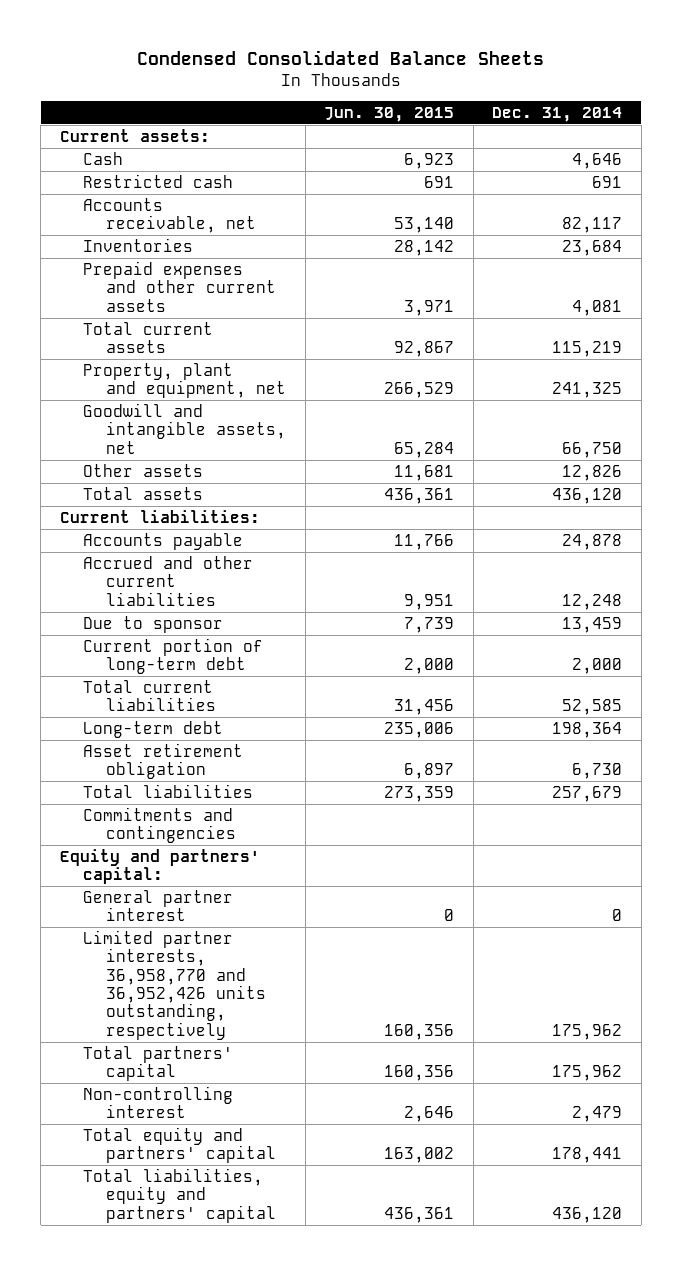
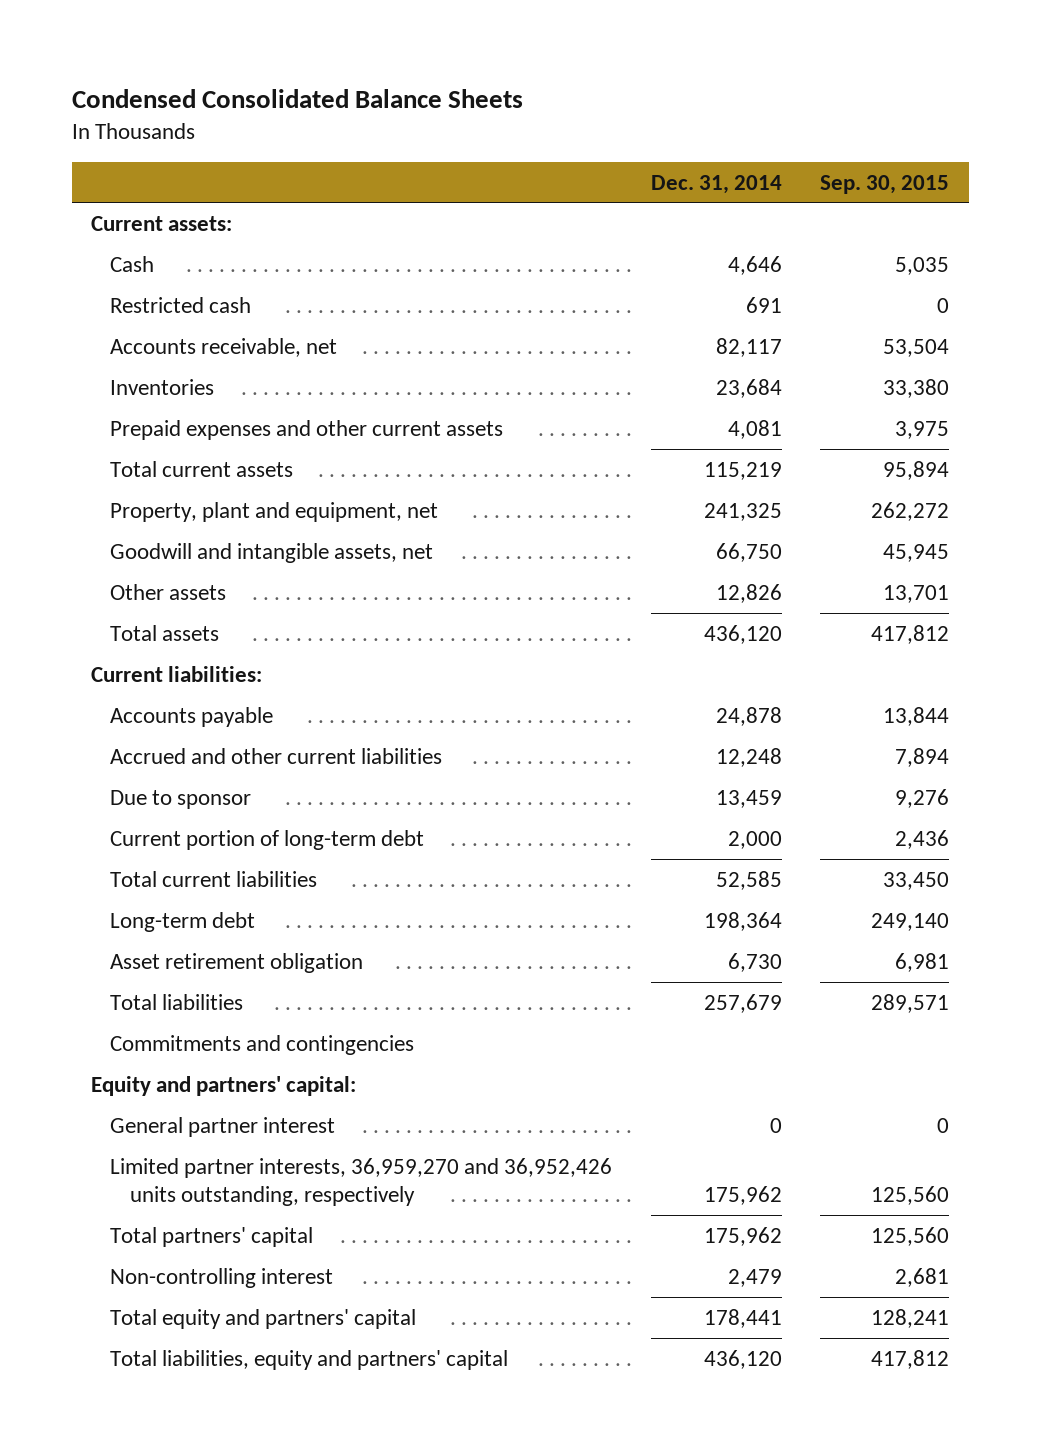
[324,106,455,122] Jun. 30, 2015 -> none
none -> [820,174,950,194] Sep. 30, 2015
[82,929,266,1040] Limited partner interests, 36,958,770 and 36,952,426 units outstanding, respectively -> [110,1157,613,1207] Limited partner interests, 36,959,270 and 36,952,426 units outstanding, respectively

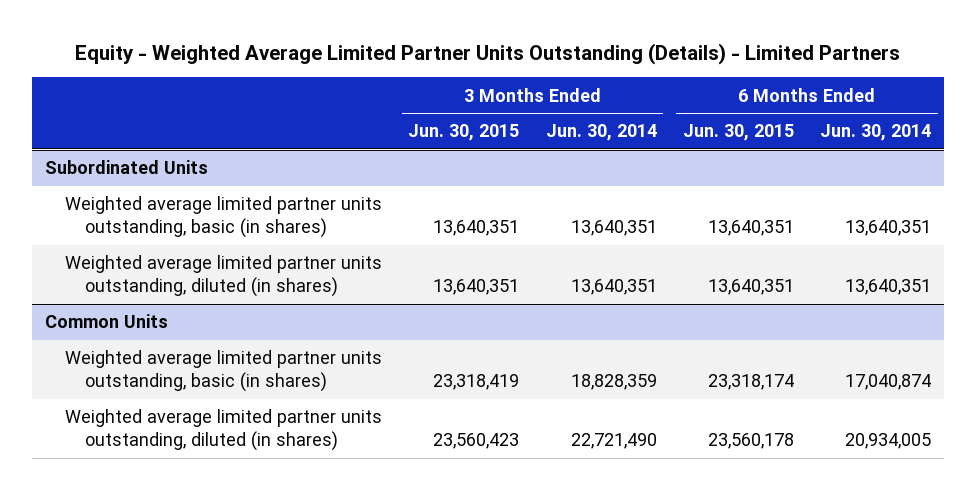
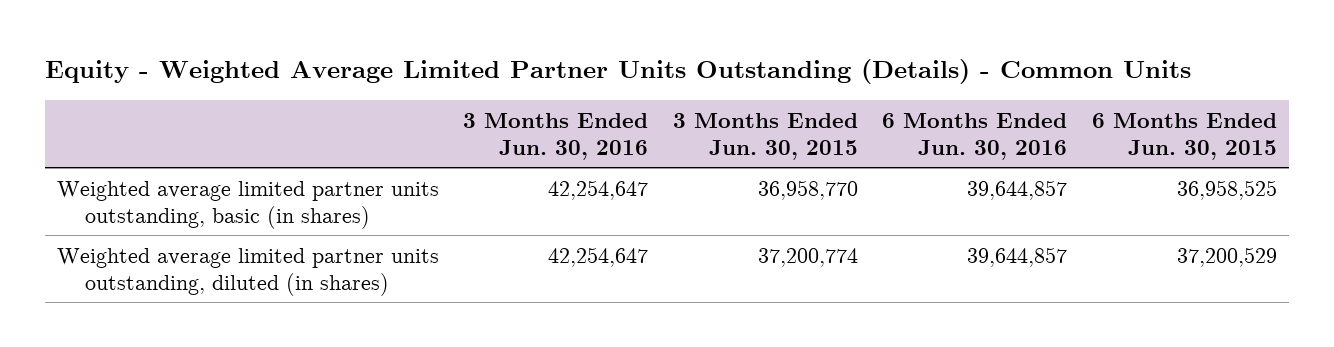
[75,42,901,65] Equity - Weighted Average Limited Partner Units Outstanding (Details) - Limited Partners -> [44,59,1191,85] Equity - Weighted Average Limited Partner Units Outstanding (Details) - Common Units
[545,124,657,142] Jun. 30, 2014 -> none
[820,124,932,142] Jun. 30, 2014 -> none
none -> [463,112,649,160] 3 Months Ended Jun. 30, 2016
none -> [882,112,1068,160] 6 Months Ended Jun. 30, 2016
[45,160,209,175] Subordinated Units -> none
[45,314,169,329] Common Units -> none
[65,350,383,393] Weighted average limited partner units outstanding, basic (in shares) -> none
[65,409,383,452] Weighted average limited partner units outstanding, diluted (in shares) -> none
[433,220,520,237] 13,640,351 -> [757,179,858,200] 36,958,770
[707,220,794,237] 13,640,351 -> [1177,179,1278,200] 36,958,525
[433,279,520,296] 13,640,351 -> [757,247,858,267] 37,200,774
[707,279,794,296] 13,640,351 -> [1177,246,1278,267] 37,200,529

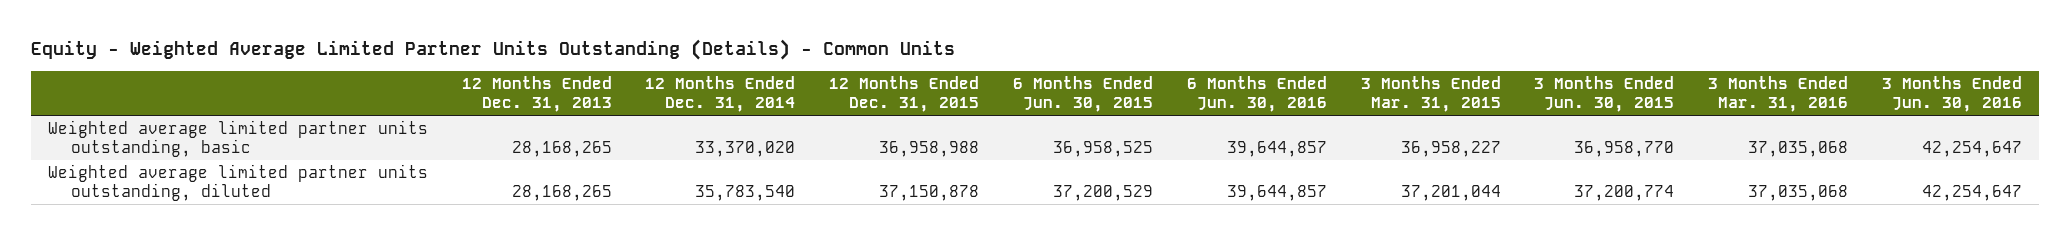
none -> [461,76,612,113] 12 Months Ended Dec. 31, 2013
none -> [645,76,796,113] 12 Months Ended Dec. 31, 2014
none -> [829,76,980,113] 12 Months Ended Dec. 31, 2015
none -> [1360,76,1501,113] 3 Months Ended Mar. 31, 2015
none -> [1708,76,1849,113] 3 Months Ended Mar. 31, 2016
[56,180,439,229] Weighted average limited partner units outstanding, basic (in shares) -> [47,119,428,158] Weighted average limited partner units outstanding, basic
[56,247,439,296] Weighted average limited partner units outstanding, diluted (in shares) -> [47,163,428,202] Weighted average limited partner units outstanding, diluted

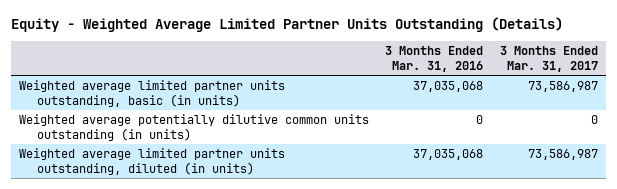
[30,39,955,61] Equity - Weighted Average Limited Partner Units Outstanding (Details) - Common Units -> [10,17,563,33] Equity - Weighted Average Limited Partner Units Outstanding (Details)
[461,76,612,113] 12 Months Ended Dec. 31, 2013 -> none
[645,76,796,113] 12 Months Ended Dec. 31, 2014 -> none
[829,76,980,113] 12 Months Ended Dec. 31, 2015 -> none
[1012,76,1153,113] 6 Months Ended Jun. 30, 2015 -> none
[1186,76,1327,113] 6 Months Ended Jun. 30, 2016 -> none
[1360,76,1501,113] 3 Months Ended Mar. 31, 2015 -> none
[1534,76,1675,113] 3 Months Ended Jun. 30, 2015 -> none
[1881,76,2022,113] 3 Months Ended Jun. 30, 2016 -> none
none -> [499,45,598,73] 3 Months Ended Mar. 31, 2017
[47,119,428,158] Weighted average limited partner units outstanding, basic -> [19,79,286,107] Weighted average limited partner units outstanding, basic (in units)
none -> [19,113,370,141] Weighted average potentially dilutive common units outstanding (in units)
[47,163,428,202] Weighted average limited partner units outstanding, diluted -> [19,147,286,175] Weighted average limited partner units outstanding, diluted (in units)

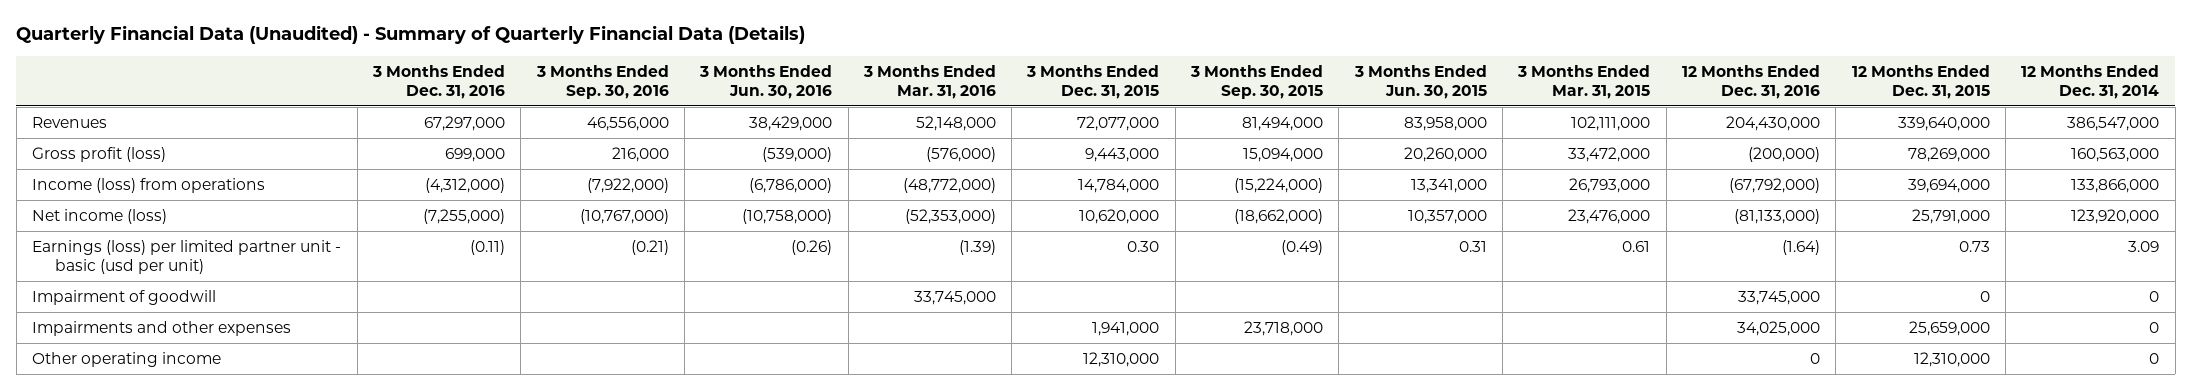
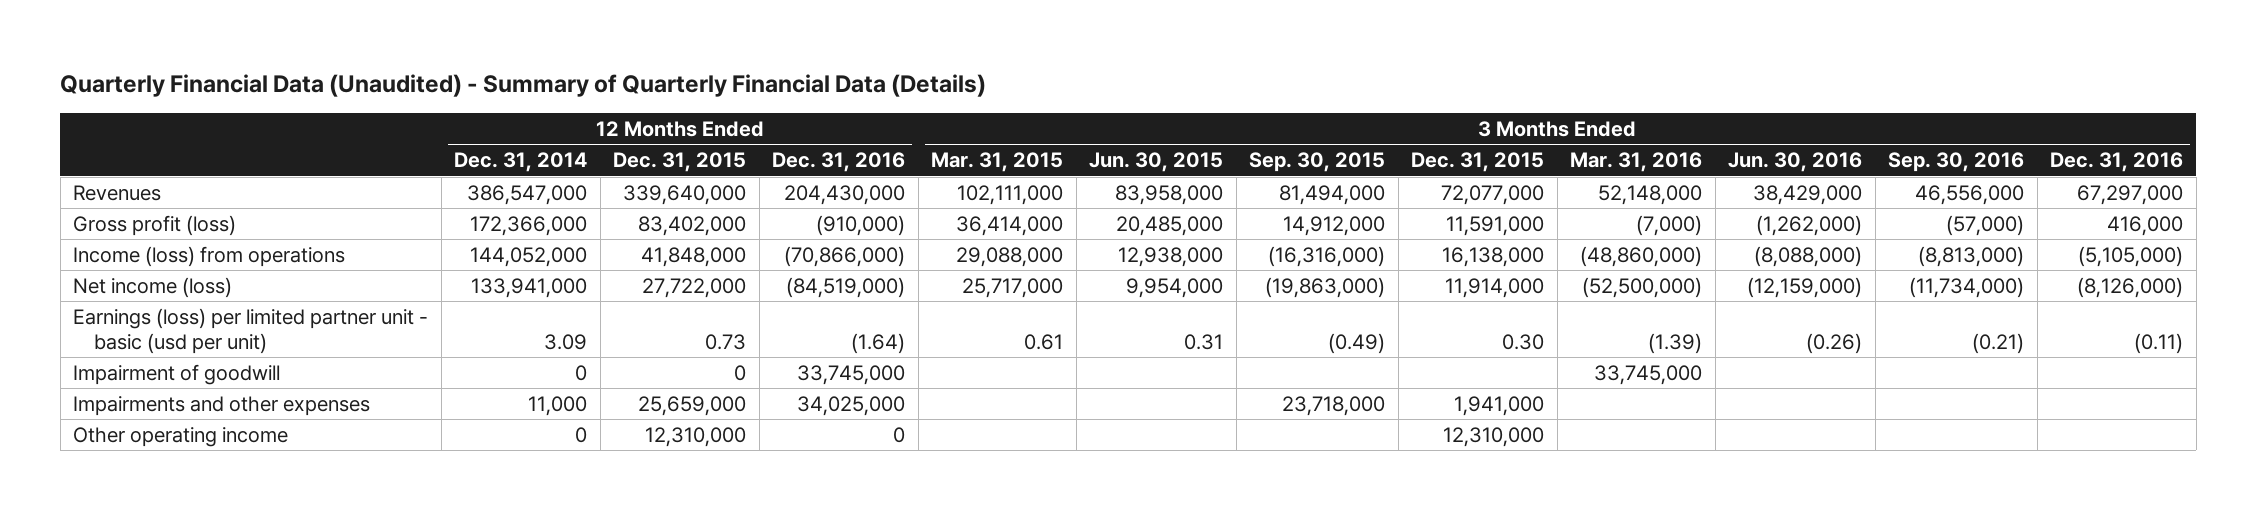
[444,147,505,162] 699,000 -> [2107,215,2184,236] 416,000
[611,146,669,162] 216,000 -> [1946,214,2025,236] (57,000)
[762,146,833,162] (539,000) -> [1756,214,1863,236] (1,262,000)
[925,146,996,162] (576,000) -> [1636,214,1703,236] (7,000)
[1085,147,1160,162] 9,443,000 -> [1446,215,1545,236] 11,591,000
[1243,147,1324,162] 15,094,000 -> [1283,215,1386,236] 14,912,000
[1403,146,1487,162] 20,260,000 -> [1116,215,1224,236] 20,485,000
[1568,146,1651,162] 33,472,000 -> [956,215,1064,236] 36,414,000
[1747,146,1820,162] (200,000) -> [816,214,906,236] (910,000)
[1907,146,1990,162] 78,269,000 -> [638,215,747,236] 83,402,000
[2071,147,2160,162] 160,563,000 -> [470,215,588,236] 172,366,000
[424,177,505,193] (4,312,000) -> [2078,245,2184,267] (5,105,000)
[586,177,669,193] (7,922,000) -> [1918,245,2025,267] (8,813,000)
[749,177,833,193] (6,786,000) -> [1754,245,1863,267] (8,088,000)
[902,177,996,193] (48,772,000) -> [1580,245,1703,267] (48,860,000)
[1078,178,1160,193] 14,784,000 -> [1442,246,1545,267] 16,138,000
[1234,177,1324,193] (15,224,000) -> [1268,245,1386,267] (16,316,000)
[1410,178,1487,193] 13,341,000 -> [1118,246,1224,267] 12,938,000
[1569,177,1651,193] 26,793,000 -> [956,246,1064,267] 29,088,000
[1728,177,1820,193] (67,792,000) -> [784,245,906,267] (70,866,000)
[1907,178,1990,193] 39,694,000 -> [641,246,747,267] 41,848,000
[2071,178,2160,193] 133,866,000 -> [470,246,588,267] 144,052,000
[422,208,505,224] (7,255,000) -> [2077,276,2184,298] (8,126,000)
[579,208,669,224] (10,767,000) -> [1909,276,2025,298] (11,734,000)
[742,208,833,224] (10,758,000) -> [1747,276,1863,298] (12,159,000)
[904,208,996,224] (52,353,000) -> [1582,276,1703,298] (52,500,000)
[1079,208,1160,224] 10,620,000 -> [1445,277,1545,298] 11,914,000
[1234,208,1324,224] (18,662,000) -> [1265,276,1386,298] (19,863,000)
[1407,209,1487,224] 10,357,000 -> [1126,277,1224,298] 9,954,000
[1568,208,1651,224] 23,476,000 -> [962,277,1064,298] 25,717,000
[1733,208,1820,224] (81,133,000) -> [786,276,906,298] (84,519,000)
[1911,208,1990,224] 25,791,000 -> [642,277,747,298] 27,722,000
[2071,208,2160,224] 123,920,000 -> [471,277,588,298] 133,941,000
[2149,321,2160,333] 0 -> [528,395,588,416] 11,000

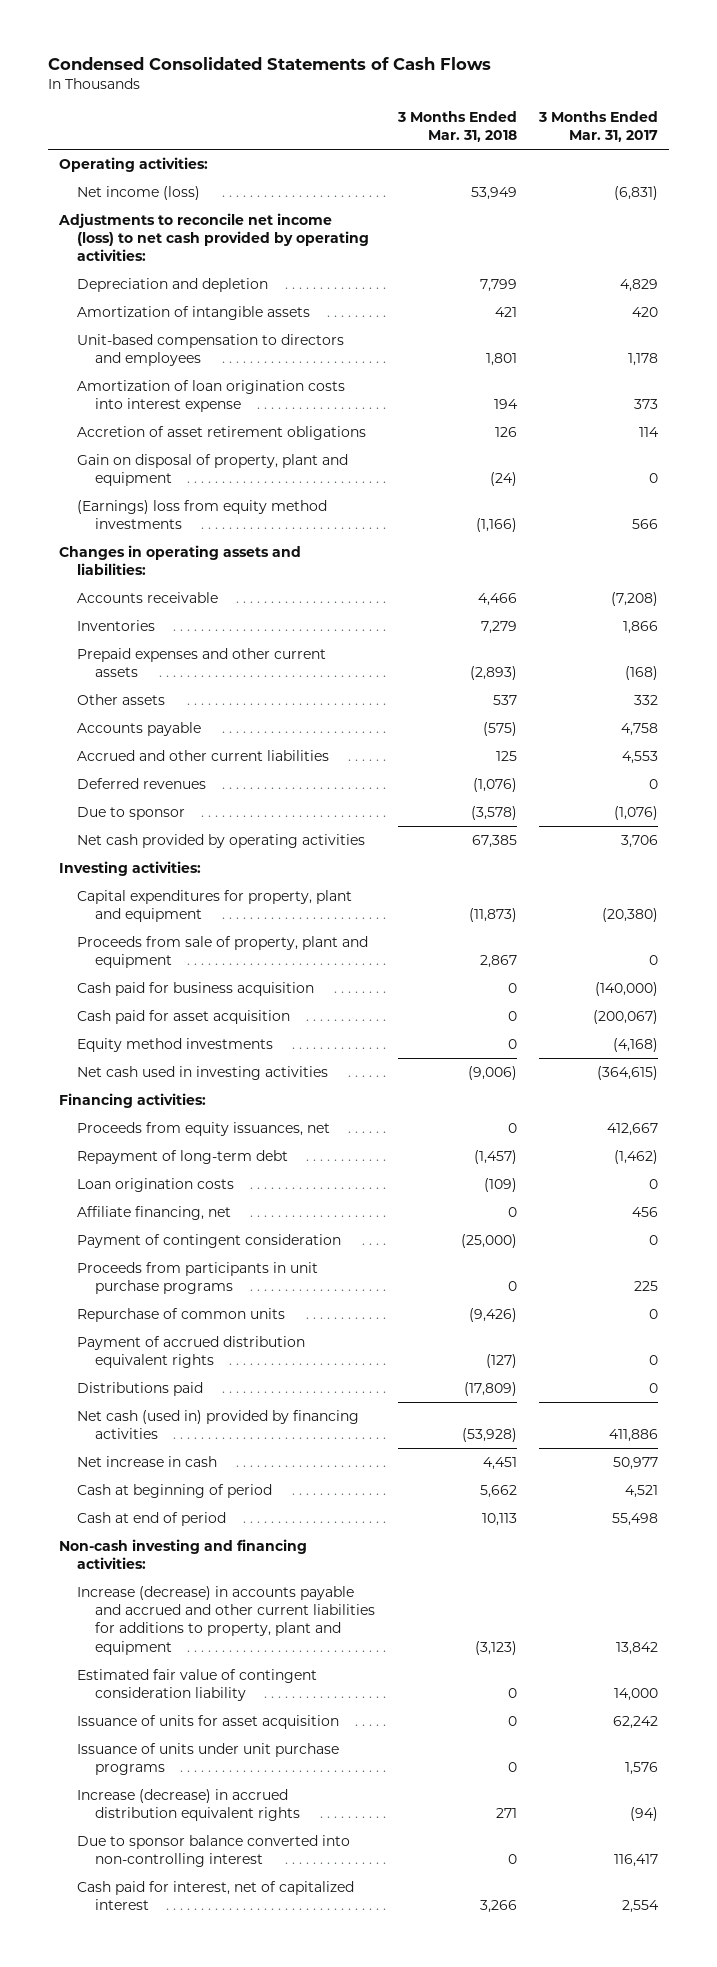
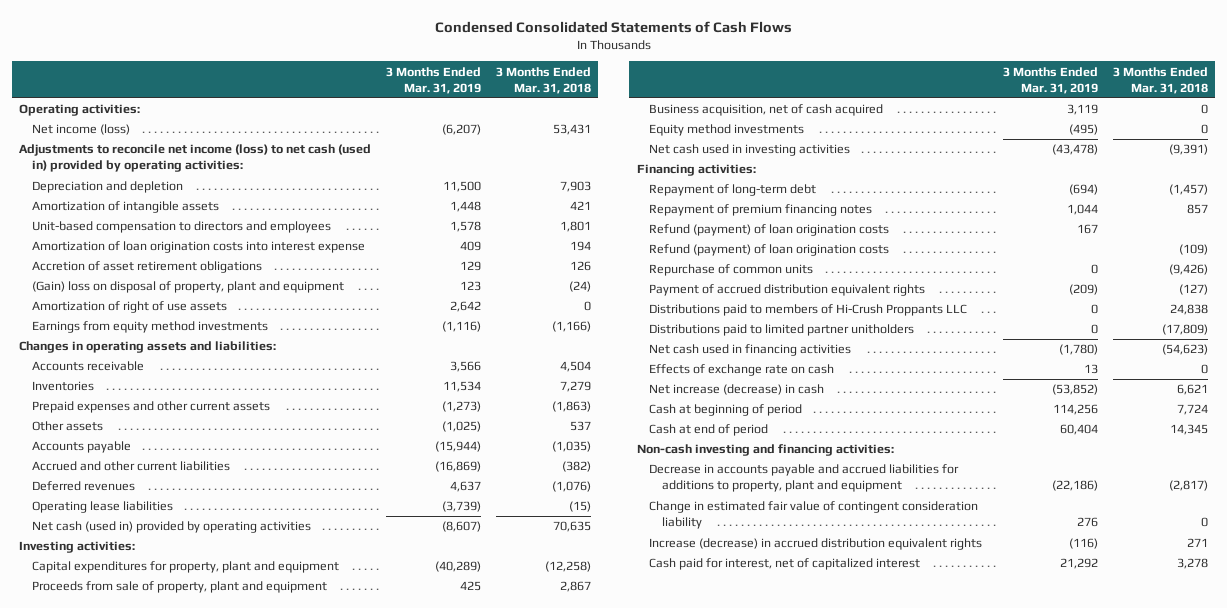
[537,110,658,143] 3 Months Ended Mar. 31, 2017 -> none
none -> [386,66,482,94] 3 Months Ended Mar. 31, 2019
[470,186,517,200] 53,949 -> [552,124,591,136] 53,431
[58,212,370,262] Adjustments to reconcile net income (loss) to net cash provided by operating activities: -> [19,144,372,173] Adjustments to reconcile net income (loss) to net cash (used in) provided by operating activities:
[479,278,517,292] 7,799 -> [559,181,591,193] 7,903
[77,453,349,487] Gain on disposal of property, plant and equipment -> [32,281,345,294] (Gain) loss on disposal of property, plant and equipment
none -> [32,301,228,314] Amortization of right of use assets
[77,499,328,530] (Earnings) loss from equity method investments -> [32,321,269,334] Earnings from equity method investments
[477,592,517,606] 4,466 -> [559,361,591,373] 4,504
[469,666,517,681] (2,893) -> [551,401,591,413] (1,863)
[482,721,517,736] (575) -> [551,441,591,453] (1,035)
[495,750,517,761] 125 -> [561,461,591,473] (382)
[77,806,186,820] Due to sponsor -> none
none -> [32,501,174,514] Operating lease liabilities
[77,833,366,848] Net cash provided by operating activities -> [32,521,312,534] Net cash (used in) provided by operating activities
[471,834,517,848] 67,385 -> [552,521,591,533] 70,635
[468,908,517,923] (11,873) -> [544,561,591,573] (12,258)
[77,981,315,996] Cash paid for business acquisition -> none
[77,1009,291,1024] Cash paid for asset acquisition -> none
none -> [649,104,884,117] Business acquisition, net of cash acquired
[467,1065,517,1080] (9,006) -> [1168,144,1208,156] (9,391)
[77,1121,331,1136] Proceeds from equity issuances, net -> none
[77,1205,232,1220] Affiliate financing, net -> none
[77,1233,342,1248] Payment of contingent consideration -> none
[77,1261,319,1295] Proceeds from participants in unit purchase programs -> none
none -> [649,204,873,217] Repayment of premium financing notes
none -> [649,224,890,237] Refund (payment) of loan origination costs
[77,1177,235,1192] Loan origination costs -> [649,244,890,257] Refund (payment) of loan origination costs
none -> [649,304,968,317] Distributions paid to members of Hi-Crush Proppants LLC
[77,1381,204,1396] Distributions paid -> [649,324,915,337] Distributions paid to limited partner unitholders
[77,1409,360,1440] Net cash (used in) provided by financing activities -> [649,344,852,357] Net cash used in financing activities
[461,1428,517,1443] (53,928) -> [1161,344,1208,356] (54,623)
none -> [649,364,835,377] Effects of exchange rate on cash
[77,1455,218,1467] Net increase in cash -> [649,384,825,396] Net increase (decrease) in cash
[482,1456,517,1470] 4,451 -> [1176,384,1208,396] 6,621
[479,1484,517,1498] 5,662 -> [1176,404,1208,416] 7,724
[481,1512,517,1526] 10,113 -> [1169,424,1208,436] 14,345
[77,1714,340,1729] Issuance of units for asset acquisition -> none
[77,1742,340,1776] Issuance of units under unit purchase programs -> none
[77,1585,376,1655] Increase (decrease) in accounts payable and accrued and other current liabilities for additions to property, plant and equipment -> [649,464,960,493] Decrease in accounts payable and accrued liabilities for additions to property, plant and equipment
[474,1640,517,1655] (3,123) -> [1168,480,1208,492] (2,817)
[77,1668,318,1702] Estimated fair value of contingent consideration liability -> [649,501,979,530] Change in estimated fair value of contingent consideration liability
[77,1834,351,1868] Due to sponsor balance converted into non-controlling interest -> none
[479,1900,517,1914] 3,266 -> [1176,558,1208,570] 3,278

